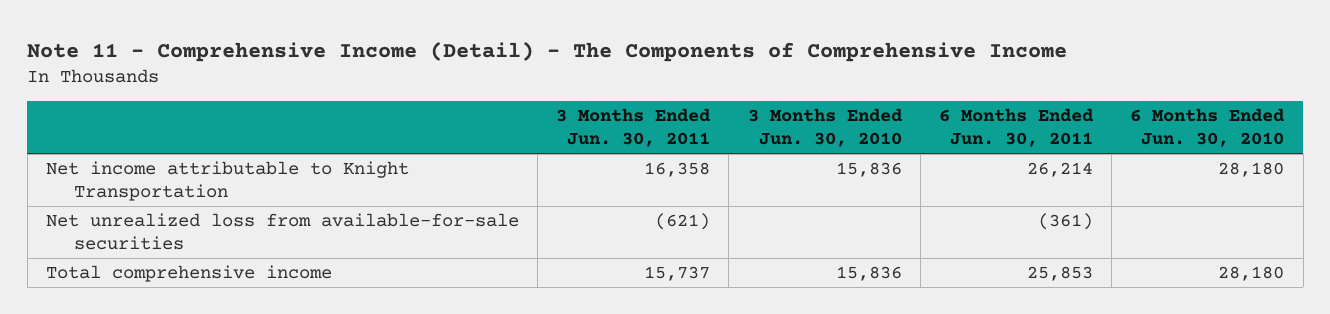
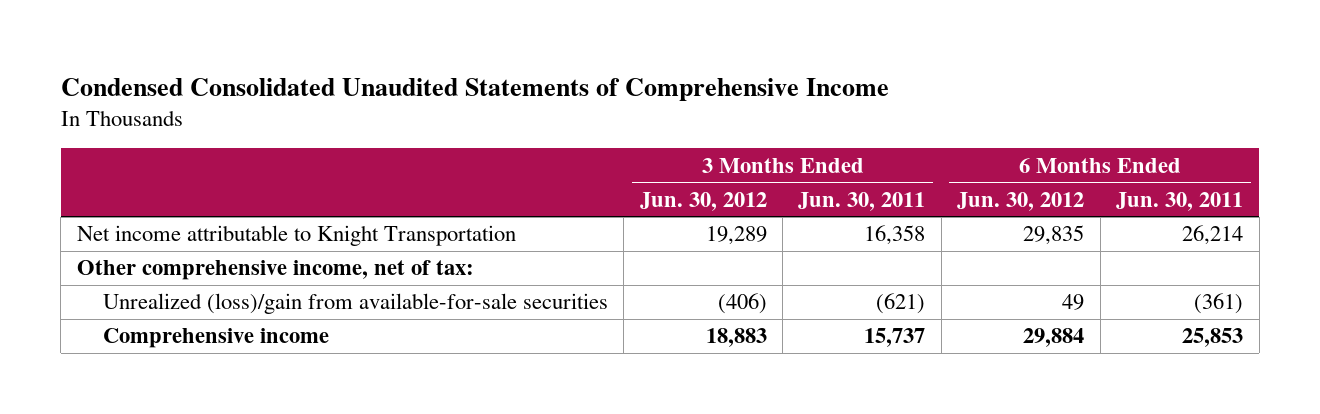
[27,40,1068,62] Note 11 - Comprehensive Income (Detail) - The Components of Comprehensive Income -> [60,77,889,101] Condensed Consolidated Unaudited Statements of Comprehensive Income
[747,108,903,148] 3 Months Ended Jun. 30, 2010 -> none
[1130,108,1286,148] 6 Months Ended Jun. 30, 2010 -> none
none -> [639,191,767,211] Jun. 30, 2012
none -> [957,191,1085,211] Jun. 30, 2012
none -> [76,260,474,281] Other comprehensive income, net of tax:
[45,213,519,250] Net unrealized loss from available-for-sale securities -> [102,293,608,315] Unrealized (loss)/gain from available-for-sale securities
[45,265,332,283] Total comprehensive income -> [102,328,329,349] Comprehensive income

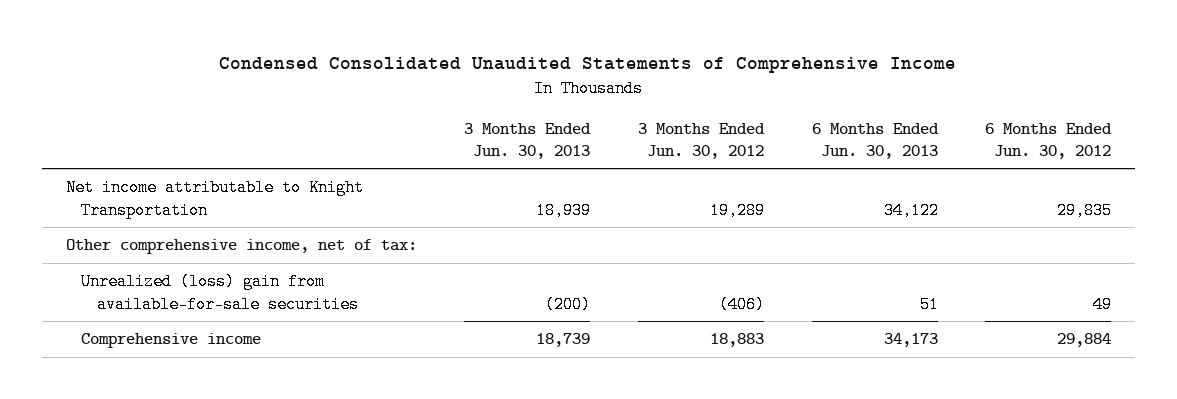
[798,191,926,211] Jun. 30, 2011 -> none
[1116,191,1244,211] Jun. 30, 2011 -> none
none -> [464,122,592,159] 3 Months Ended Jun. 30, 2013
none -> [811,122,939,159] 6 Months Ended Jun. 30, 2013
[102,293,608,315] Unrealized (loss)/gain from available-for-sale securities -> [81,273,360,313] Unrealized (loss) gain from available-for-sale securities

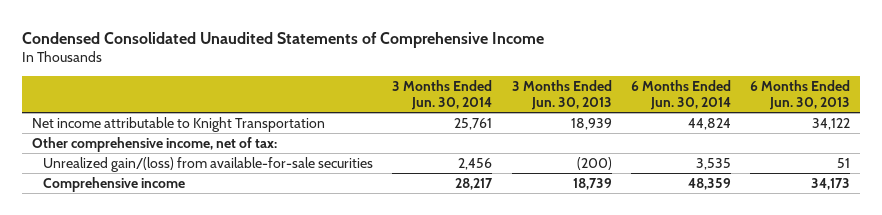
[637,122,765,159] 3 Months Ended Jun. 30, 2012 -> none
[985,122,1113,159] 6 Months Ended Jun. 30, 2012 -> none
none -> [392,79,493,111] 3 Months Ended Jun. 30, 2014
none -> [630,79,731,111] 6 Months Ended Jun. 30, 2014
[81,273,360,313] Unrealized (loss) gain from available-for-sale securities -> [42,156,373,172] Unrealized gain/(loss) from available-for-sale securities

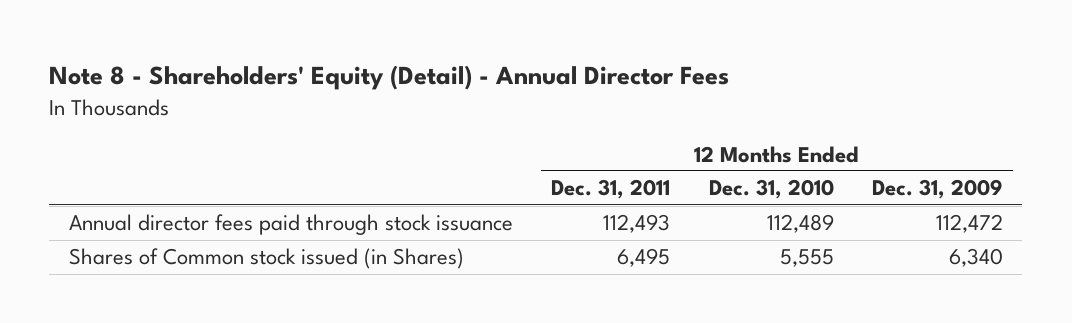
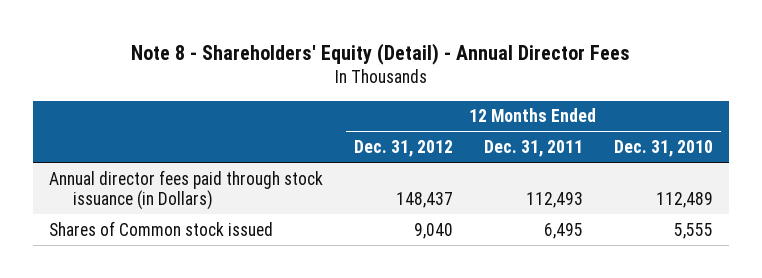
[872,179,1004,200] Dec. 31, 2009 -> none
none -> [353,139,453,157] Dec. 31, 2012
[68,214,513,236] Annual director fees paid through stock issuance -> [48,169,323,210] Annual director fees paid through stock issuance (in Dollars)
[68,248,464,270] Shares of Common stock issued (in Shares) -> [48,220,273,236] Shares of Common stock issued

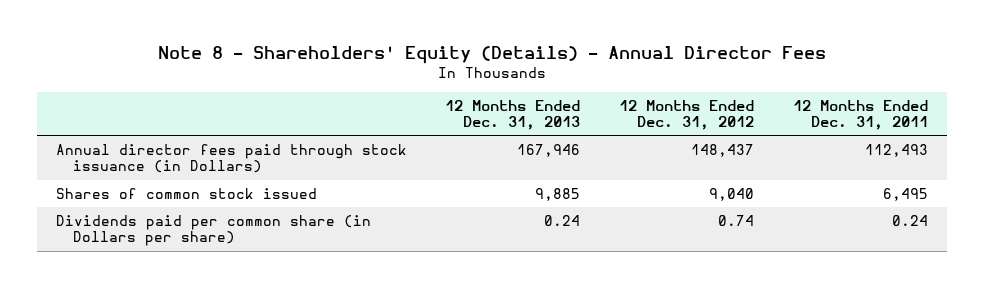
[130,42,630,65] Note 8 - Shareholders' Equity (Detail) - Annual Director Fees -> [157,45,826,64] Note 8 - Shareholders' Equity (Details) - Annual Director Fees
[614,139,714,157] Dec. 31, 2010 -> none
none -> [445,99,581,131] 12 Months Ended Dec. 31, 2013
[48,220,273,236] Shares of Common stock issued -> [55,187,317,199] Shares of common stock issued
none -> [55,214,371,247] Dividends paid per common share (in Dollars per share)

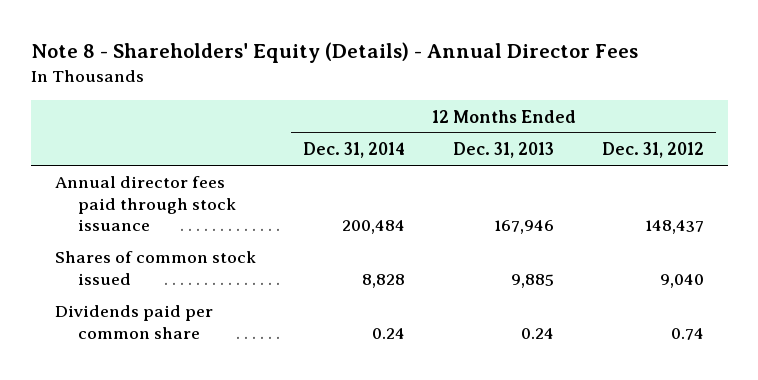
[792,99,928,131] 12 Months Ended Dec. 31, 2011 -> none
none -> [303,142,406,159] Dec. 31, 2014
[55,143,407,174] Annual director fees paid through stock issuance (in Dollars) -> [54,176,236,232] Annual director fees paid through stock issuance
[55,214,371,247] Dividends paid per common share (in Dollars per share) -> [54,305,213,339] Dividends paid per common share

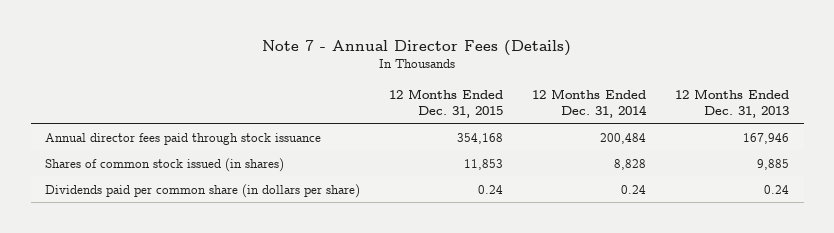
[30,42,638,64] Note 8 - Shareholders' Equity (Details) - Annual Director Fees -> [262,39,572,56] Note 7 - Annual Director Fees (Details)
[601,142,704,159] Dec. 31, 2012 -> none
none -> [389,88,504,118] 12 Months Ended Dec. 31, 2015
[54,251,256,285] Shares of common stock issued -> [45,157,285,172] Shares of common stock issued (in shares)
[54,305,213,339] Dividends paid per common share -> [45,183,361,198] Dividends paid per common share (in dollars per share)

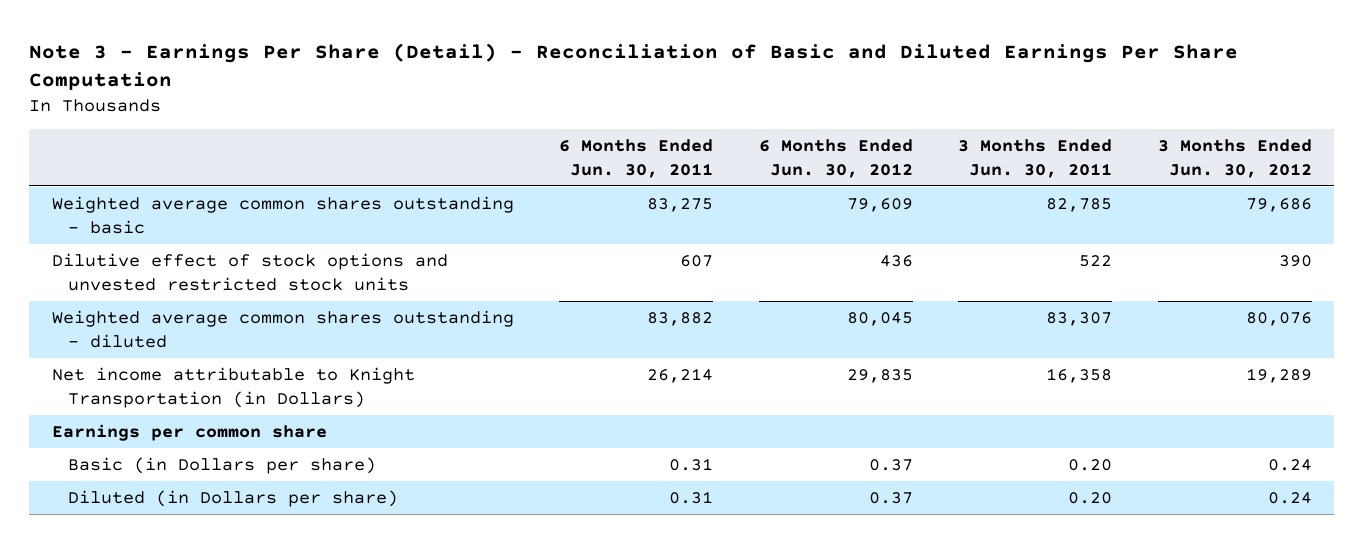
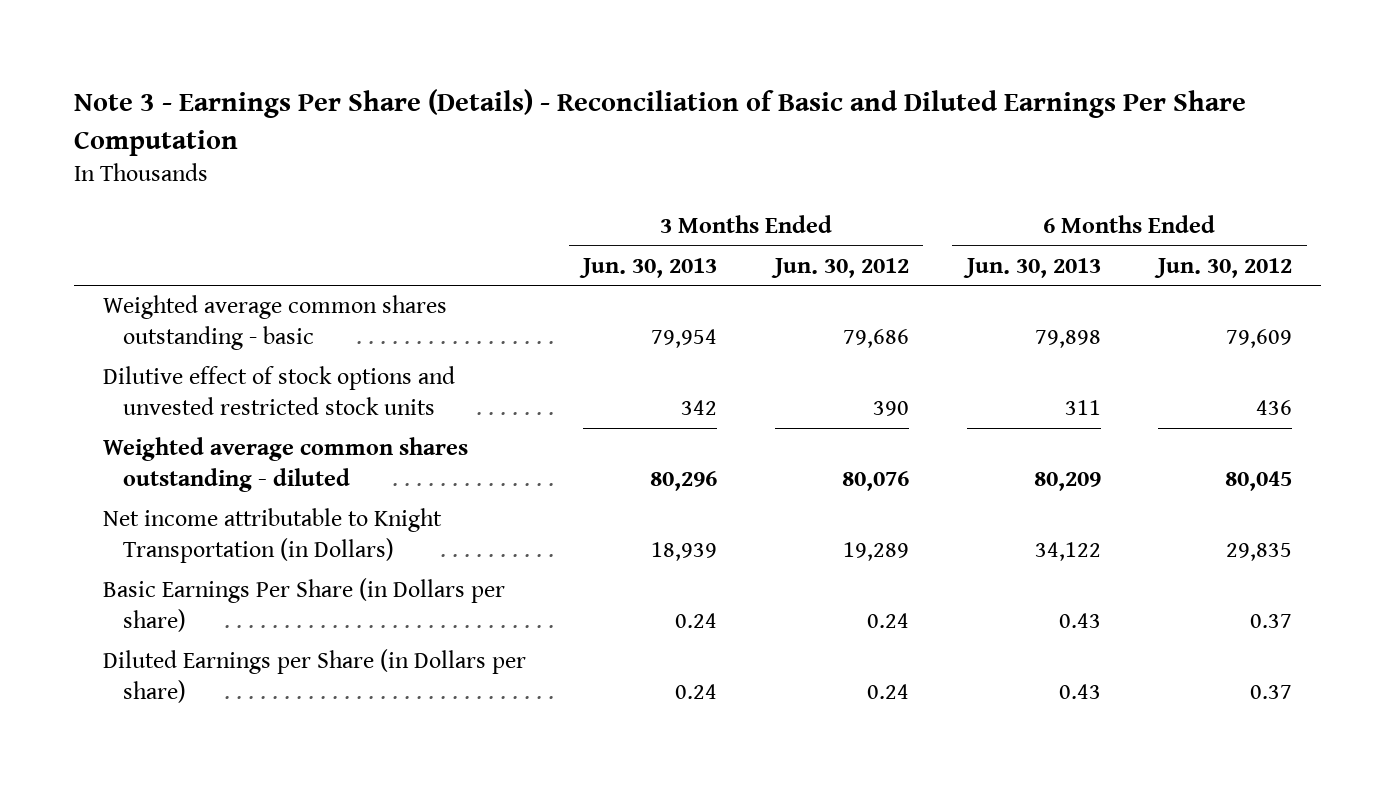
[29,42,1239,91] Note 3 - Earnings Per Share (Detail) - Reconciliation of Basic and Diluted Earnings Per Share Computation -> [73,89,1246,156] Note 3 - Earnings Per Share (Details) - Reconciliation of Basic and Diluted Earnings Per Share Computation
[559,139,714,178] 6 Months Ended Jun. 30, 2011 -> none
[958,139,1113,178] 3 Months Ended Jun. 30, 2011 -> none
none -> [579,257,718,278] Jun. 30, 2013
none -> [962,257,1101,278] Jun. 30, 2013
[51,423,327,441] Earnings per common share -> none
[68,456,377,474] Basic (in Dollars per share) -> [102,578,505,633] Basic Earnings Per Share (in Dollars per share)
[68,489,399,507] Diluted (in Dollars per share) -> [102,649,526,704] Diluted Earnings per Share (in Dollars per share)

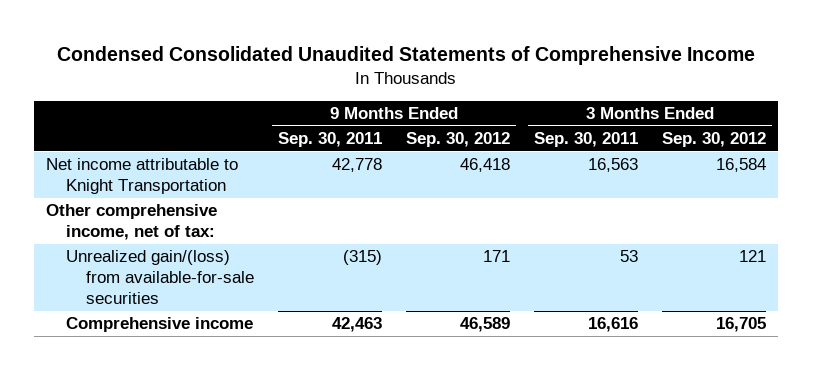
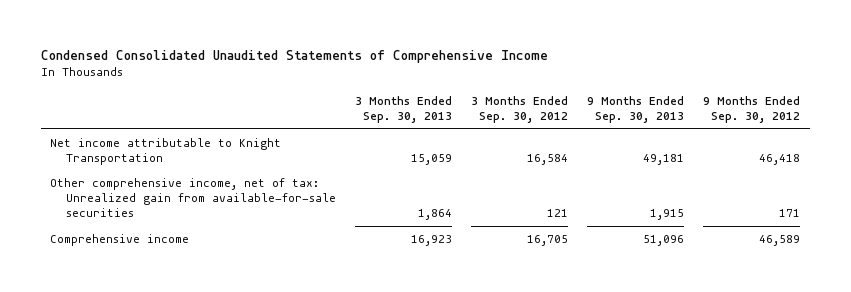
[277,132,382,148] Sep. 30, 2011 -> none
[534,132,639,148] Sep. 30, 2011 -> none
none -> [355,96,453,124] 3 Months Ended Sep. 30, 2013
none -> [587,96,685,124] 9 Months Ended Sep. 30, 2013
[46,204,218,241] Other comprehensive income, net of tax: -> none
[65,250,254,305] Unrealized gain/(loss) from available-for-sale securities -> [50,177,337,218] Other comprehensive income, net of tax: Unrealized gain from available-for-sale securities

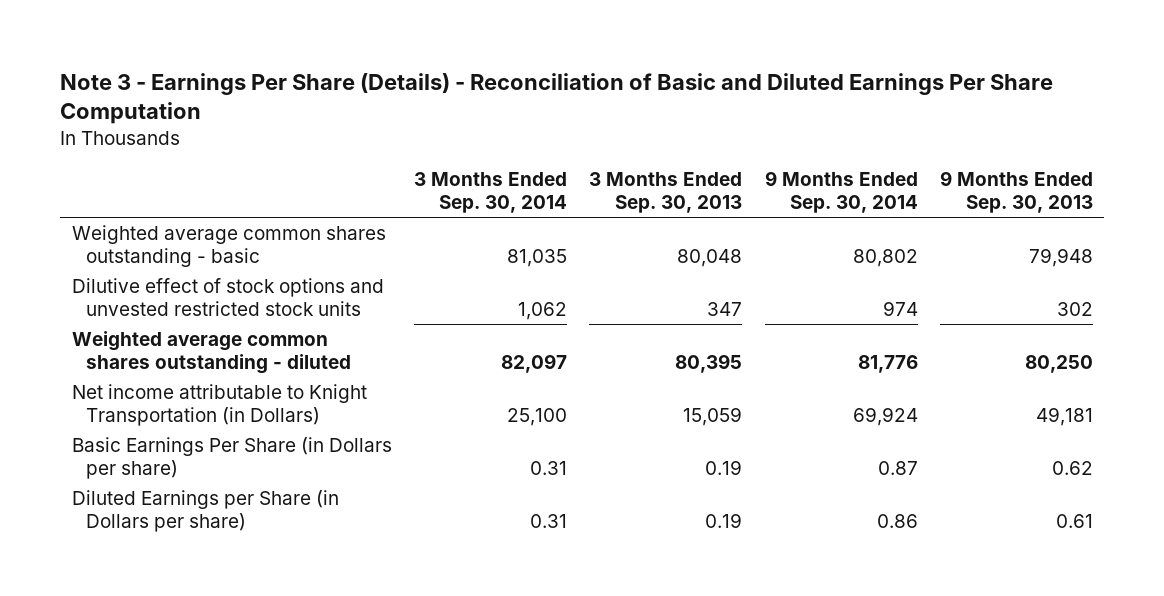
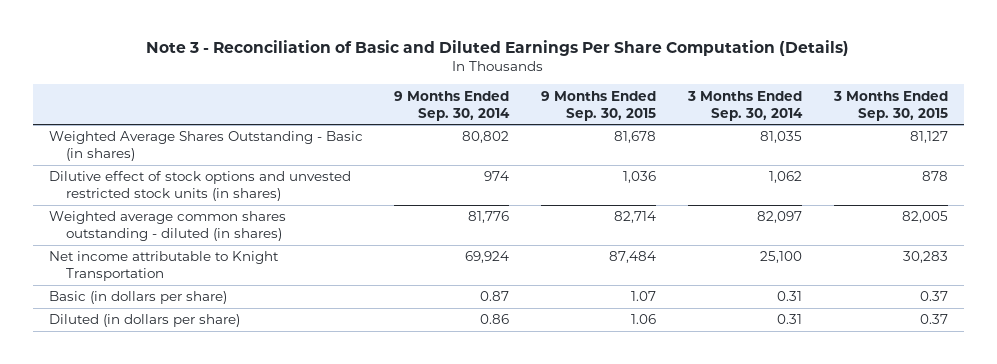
[60,72,1054,125] Note 3 - Earnings Per Share (Details) - Reconciliation of Basic and Diluted Earnings Per Share Computation -> [146,40,850,57] Note 3 - Reconciliation of Basic and Diluted Earnings Per Share Computation (Details)
[589,171,743,213] 3 Months Ended Sep. 30, 2013 -> none
[939,170,1093,213] 9 Months Ended Sep. 30, 2013 -> none
none -> [541,90,657,121] 9 Months Ended Sep. 30, 2015
none -> [832,90,948,121] 3 Months Ended Sep. 30, 2015
[71,225,386,267] Weighted average common shares outstanding - basic -> [48,131,363,162] Weighted Average Shares Outstanding - Basic (in shares)
[71,278,384,316] Dilutive effect of stock options and unvested restricted stock units -> [48,171,351,202] Dilutive effect of stock options and unvested restricted stock units (in shares)
[71,331,352,374] Weighted average common shares outstanding - diluted -> [48,211,286,242] Weighted average common shares outstanding - diluted (in shares)
[71,384,367,426] Net income attributable to Knight Transportation (in Dollars) -> [48,251,279,282] Net income attributable to Knight Transportation
[71,437,392,479] Basic Earnings Per Share (in Dollars per share) -> [48,291,227,305] Basic (in dollars per share)
[71,490,339,532] Diluted Earnings per Share (in Dollars per share) -> [48,314,240,328] Diluted (in dollars per share)

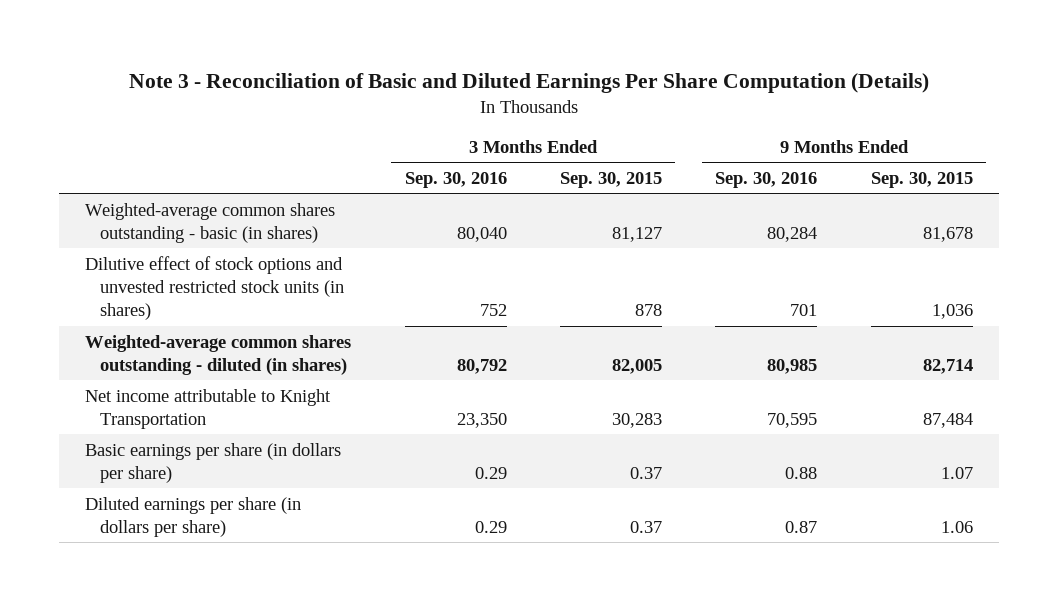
[394,90,511,121] 9 Months Ended Sep. 30, 2014 -> none
[687,90,804,121] 3 Months Ended Sep. 30, 2014 -> none
none -> [404,171,507,188] Sep. 30, 2016
none -> [715,171,818,188] Sep. 30, 2016
[48,131,363,162] Weighted Average Shares Outstanding - Basic (in shares) -> [85,202,336,243] Weighted-average common shares outstanding - basic (in shares)
[48,211,286,242] Weighted average common shares outstanding - diluted (in shares) -> [85,334,352,375] Weighted-average common shares outstanding - diluted (in shares)
[48,291,227,305] Basic (in dollars per share) -> [85,442,342,483] Basic earnings per share (in dollars per share)
[48,314,240,328] Diluted (in dollars per share) -> [85,496,302,537] Diluted earnings per share (in dollars per share)

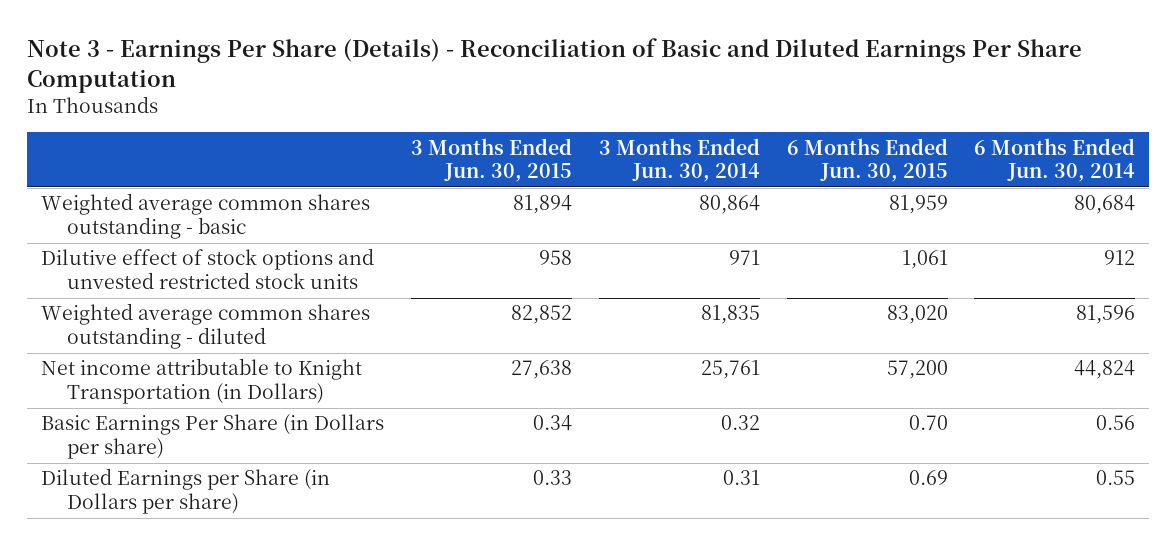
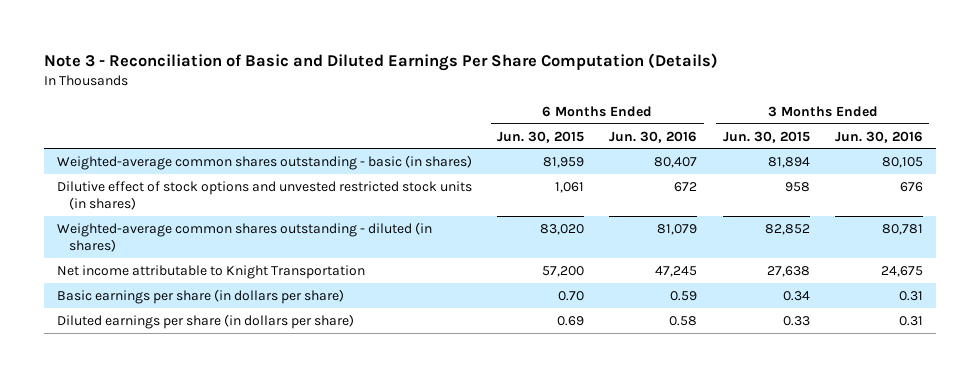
[27,37,1083,93] Note 3 - Earnings Per Share (Details) - Reconciliation of Basic and Diluted Earnings Per Share Computation -> [44,53,719,72] Note 3 - Reconciliation of Basic and Diluted Earnings Per Share Computation (Details)
[598,137,760,183] 3 Months Ended Jun. 30, 2014 -> none
[974,137,1136,183] 6 Months Ended Jun. 30, 2014 -> none
none -> [609,130,698,143] Jun. 30, 2016
none -> [835,130,924,143] Jun. 30, 2016
[40,193,370,240] Weighted average common shares outstanding - basic -> [56,154,472,170] Weighted-average common shares outstanding - basic (in shares)
[40,248,374,290] Dilutive effect of stock options and unvested restricted stock units -> [56,180,472,211] Dilutive effect of stock options and unvested restricted stock units (in shares)
[40,303,370,350] Weighted average common shares outstanding - diluted -> [56,221,432,253] Weighted-average common shares outstanding - diluted (in shares)
[40,358,362,405] Net income attributable to Knight Transportation (in Dollars) -> [56,264,365,279] Net income attributable to Knight Transportation
[40,414,384,460] Basic Earnings Per Share (in Dollars per share) -> [56,288,344,304] Basic earnings per share (in dollars per share)
[40,468,330,515] Diluted Earnings per Share (in Dollars per share) -> [56,313,354,329] Diluted earnings per share (in dollars per share)

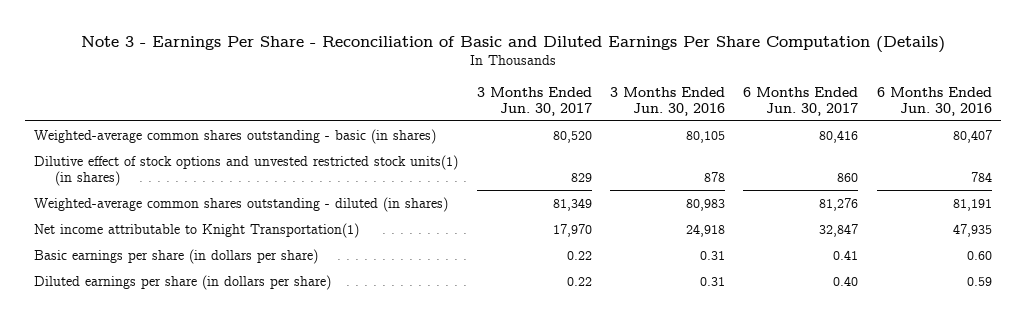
[44,53,719,72] Note 3 - Reconciliation of Basic and Diluted Earnings Per Share Computation (Details) -> [81,35,946,53] Note 3 - Earnings Per Share - Reconciliation of Basic and Diluted Earnings Per Share Computation (Details)
[497,130,585,143] Jun. 30, 2015 -> none
[722,130,810,143] Jun. 30, 2015 -> none
none -> [476,86,592,116] 3 Months Ended Jun. 30, 2017
none -> [743,86,859,116] 6 Months Ended Jun. 30, 2017
[56,180,472,211] Dilutive effect of stock options and unvested restricted stock units (in shares) -> [34,154,459,186] Dilutive effect of stock options and unvested restricted stock units(1) (in shares)
[674,181,698,192] 672 -> [970,171,992,182] 784
[900,181,924,192] 676 -> [704,171,726,182] 878
[657,223,698,235] 81,079 -> [952,198,992,211] 81,191
[882,223,924,235] 80,781 -> [686,198,726,211] 80,983
[56,264,365,279] Net income attributable to Knight Transportation -> [34,222,360,238] Net income attributable to Knight Transportation(1)
[655,265,698,277] 47,245 -> [952,223,992,237] 47,935
[881,265,924,277] 24,675 -> [686,223,726,237] 24,918
[670,290,698,301] 0.59 -> [966,250,992,260] 0.60
[669,315,698,326] 0.58 -> [966,276,992,286] 0.59

